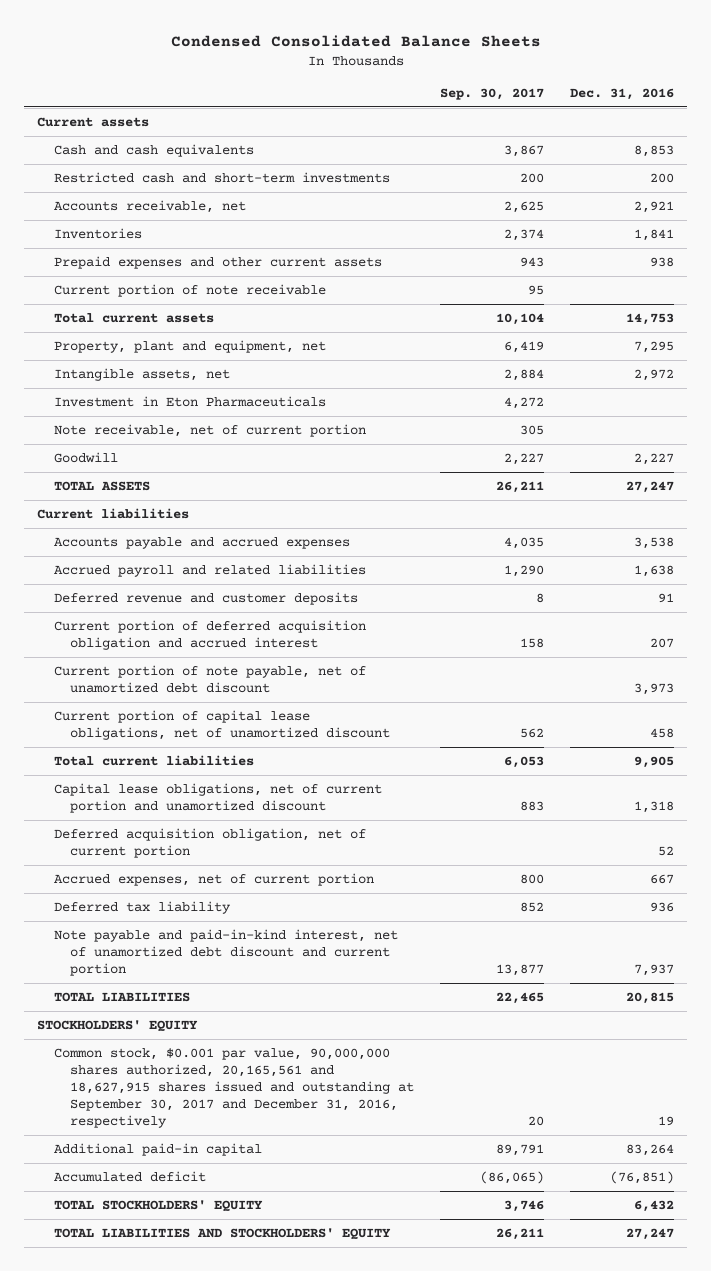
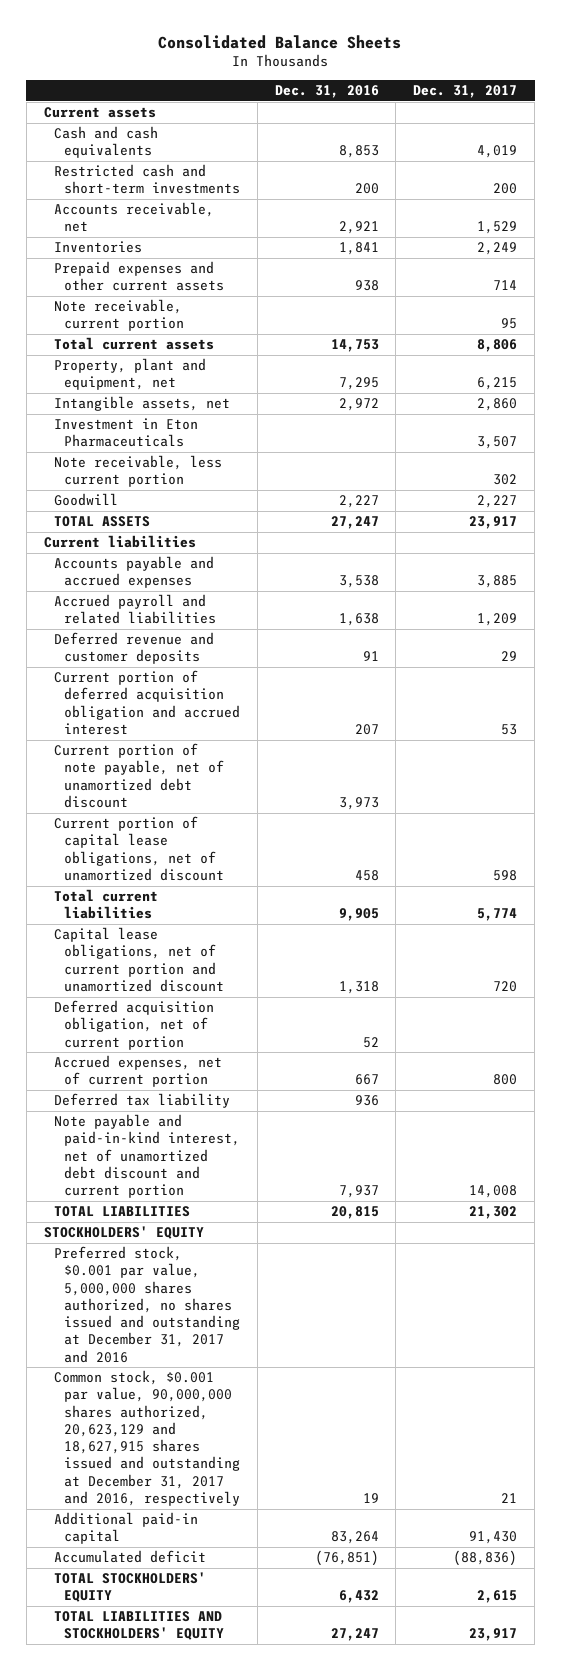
[170,35,541,48] Condensed Consolidated Balance Sheets -> [158,34,402,49] Consolidated Balance Sheets
[440,87,545,100] Sep. 30, 2017 -> none
none -> [413,85,518,99] Dec. 31, 2017
[53,283,326,297] Current portion of note receivable -> [53,299,184,332] Note receivable, current portion
[53,423,366,437] Note receivable, net of current portion -> [53,455,222,488] Note receivable, less current portion
none -> [53,1246,240,1363] Preferred stock, $0.001 par value, 5,000,000 shares authorized, no shares issued and outstanding at December 31, 2017 and 2016
[53,1047,415,1129] Common stock, $0.001 par value, 90,000,000 shares authorized, 20,165,561 and 18,627,915 shares issued and outstanding at September 30, 2017 and December 31, 2016, respectively -> [53,1370,240,1506] Common stock, $0.001 par value, 90,000,000 shares authorized, 20,623,129 and 18,627,915 shares issued and outstanding at December 31, 2017 and 2016, respectively

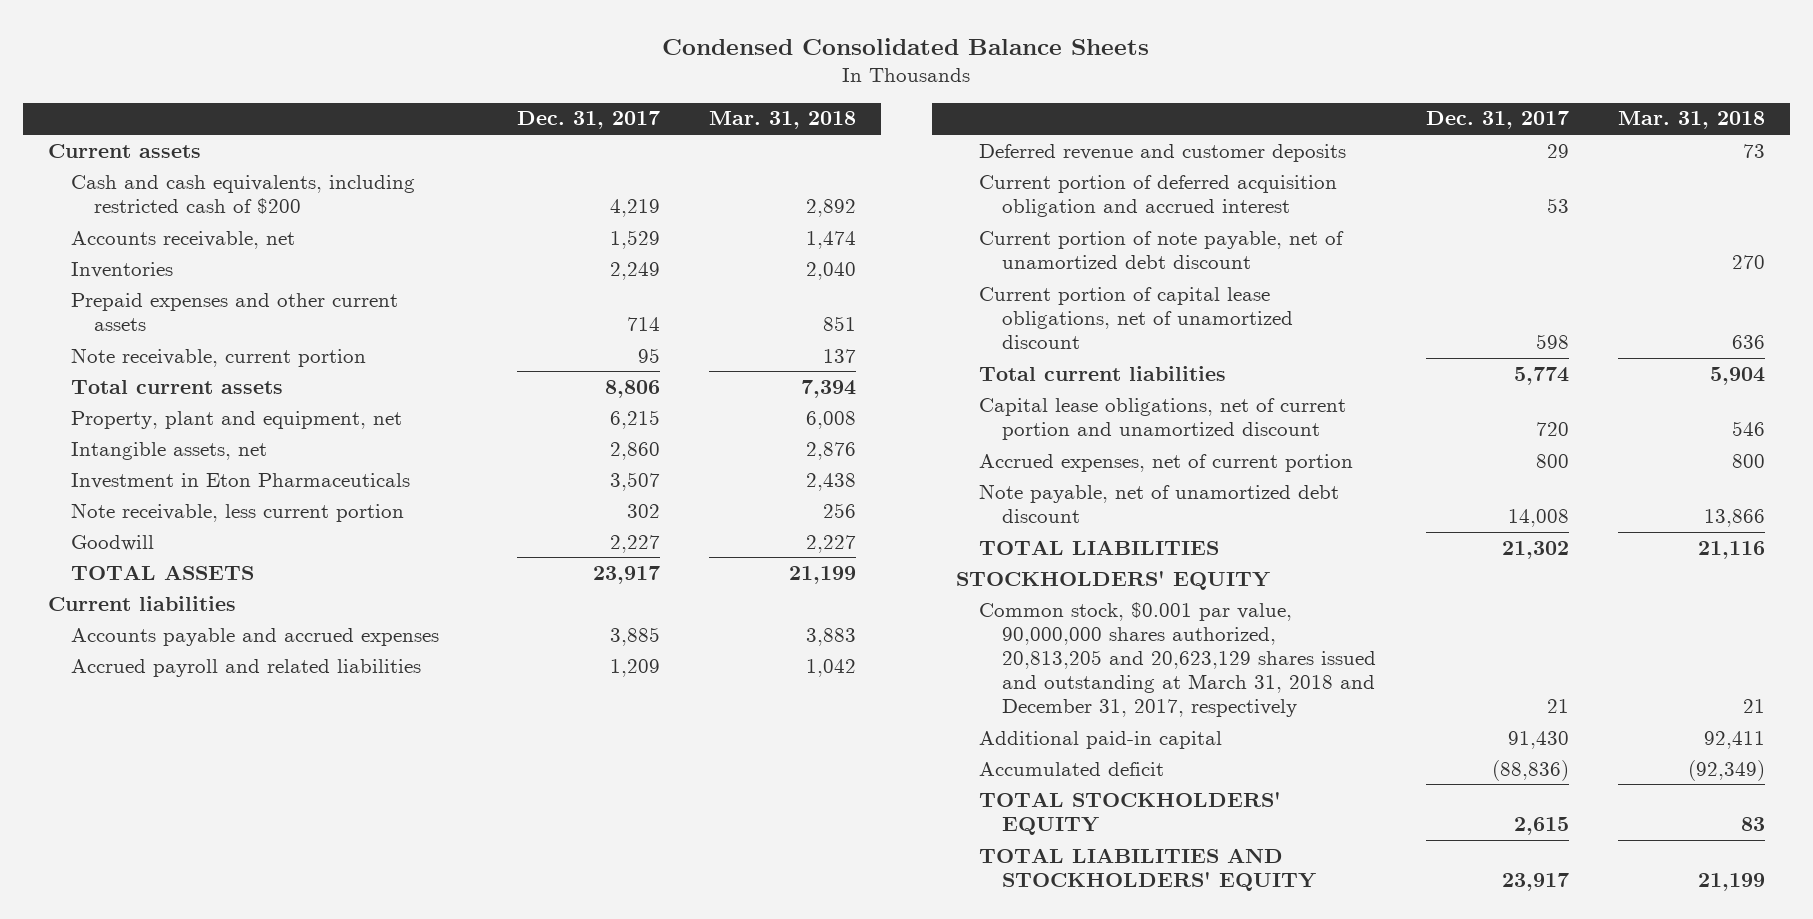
[158,34,402,49] Consolidated Balance Sheets -> [662,37,1150,55] Condensed Consolidated Balance Sheets
[274,85,379,99] Dec. 31, 2016 -> none
none -> [709,111,857,130] Mar. 31, 2018
[53,126,158,159] Cash and cash equivalents -> none
[53,164,240,195] Restricted cash and short-term investments -> none
none -> [70,174,415,214] Cash and cash equivalents, including restricted cash of $200
[53,1000,214,1050] Deferred acquisition obligation, net of current portion -> none
[53,1093,230,1109] Deferred tax liability -> none
[53,1114,240,1199] Note payable and paid-in-kind interest, net of unamortized debt discount and current portion -> [979,483,1340,523] Note payable, net of unamortized debt discount
[53,1246,240,1363] Preferred stock, $0.001 par value, 5,000,000 shares authorized, no shares issued and outstanding at December 31, 2017 and 2016 -> none
[53,1370,240,1506] Common stock, $0.001 par value, 90,000,000 shares authorized, 20,623,129 and 18,627,915 shares issued and outstanding at December 31, 2017 and 2016, respectively -> [979,601,1377,718] Common stock, $0.001 par value, 90,000,000 shares authorized, 20,813,205 and 20,623,129 shares issued and outstanding at March 31, 2018 and December 31, 2017, respectively

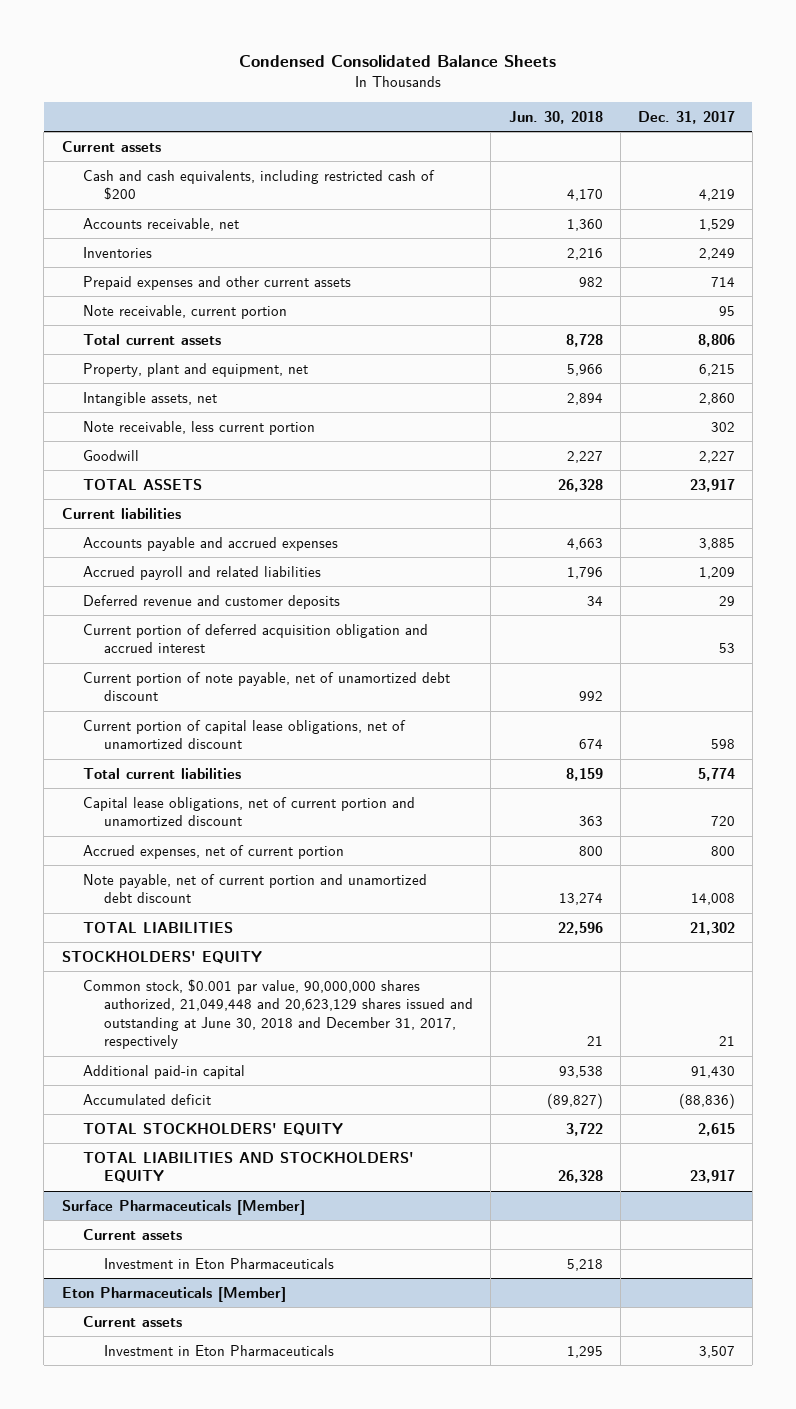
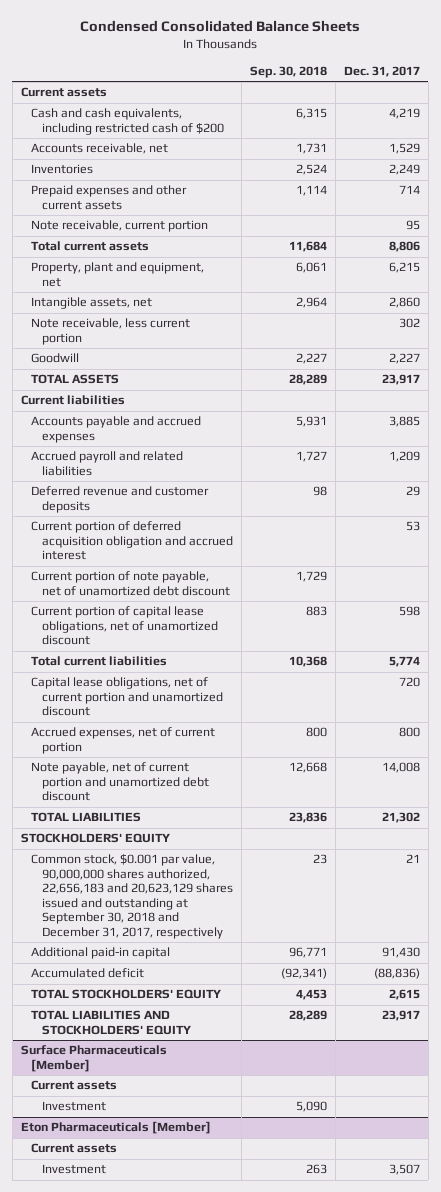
[508,111,603,125] Jun. 30, 2018 -> none
none -> [250,66,328,79] Sep. 30, 2018
[82,978,474,1050] Common stock, $0.001 par value, 90,000,000 shares authorized, 21,049,448 and 20,623,129 shares issued and outstanding at June 30, 2018 and December 31, 2017, respectively -> [31,854,234,939] Common stock, $0.001 par value, 90,000,000 shares authorized, 22,656,183 and 20,623,129 shares issued and outstanding at September 30, 2018 and December 31, 2017, respectively
[104,1257,335,1269] Investment in Eton Pharmaceuticals -> [42,1101,107,1112] Investment
[104,1344,335,1356] Investment in Eton Pharmaceuticals -> [42,1164,107,1175] Investment

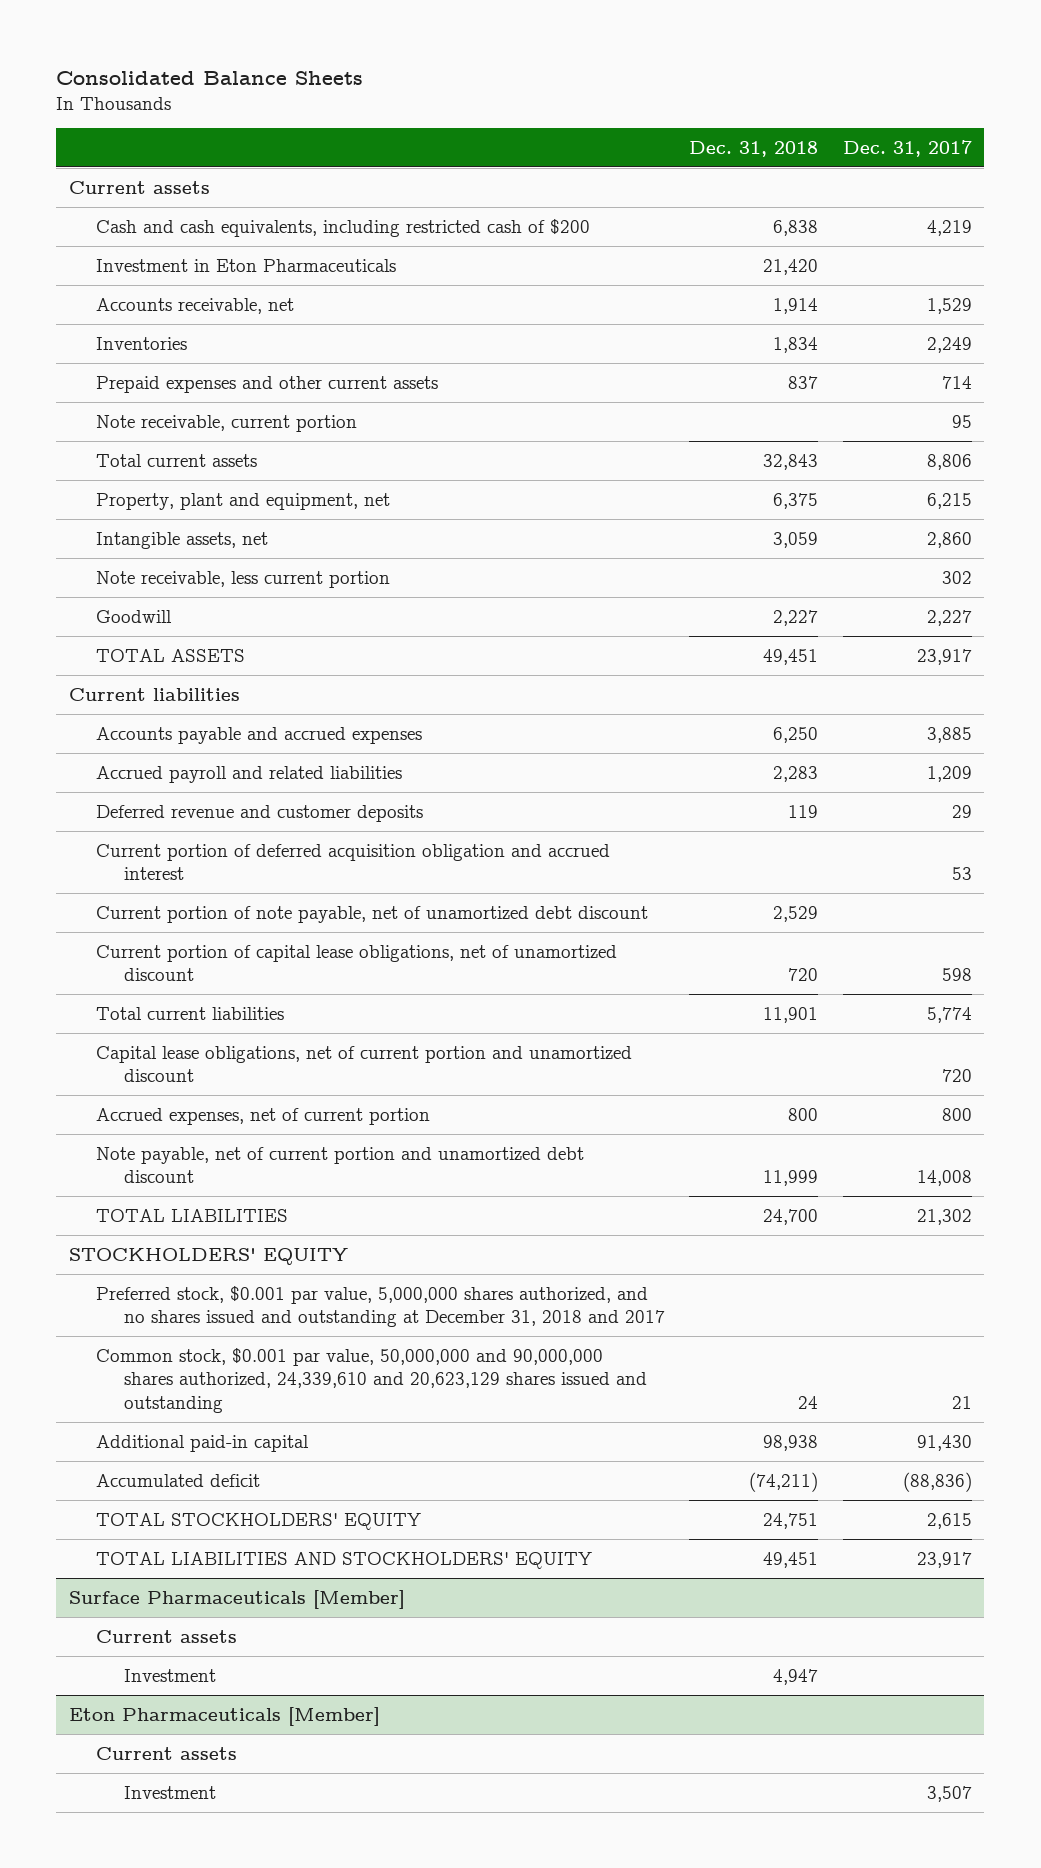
[80,20,361,33] Condensed Consolidated Balance Sheets -> [56,71,364,86] Consolidated Balance Sheets
[250,66,328,79] Sep. 30, 2018 -> none
none -> [689,141,819,158] Dec. 31, 2018
none -> [96,258,397,272] Investment in Eton Pharmaceuticals
none -> [96,1285,665,1328] Preferred stock, $0.001 par value, 5,000,000 shares authorized, and no shares issued and outstanding at December 31, 2018 and 2017
[31,854,234,939] Common stock, $0.001 par value, 90,000,000 shares authorized, 22,656,183 and 20,623,129 shares issued and outstanding at September 30, 2018 and December 31, 2017, respectively -> [96,1347,647,1414] Common stock, $0.001 par value, 50,000,000 and 90,000,000 shares authorized, 24,339,610 and 20,623,129 shares issued and outstanding

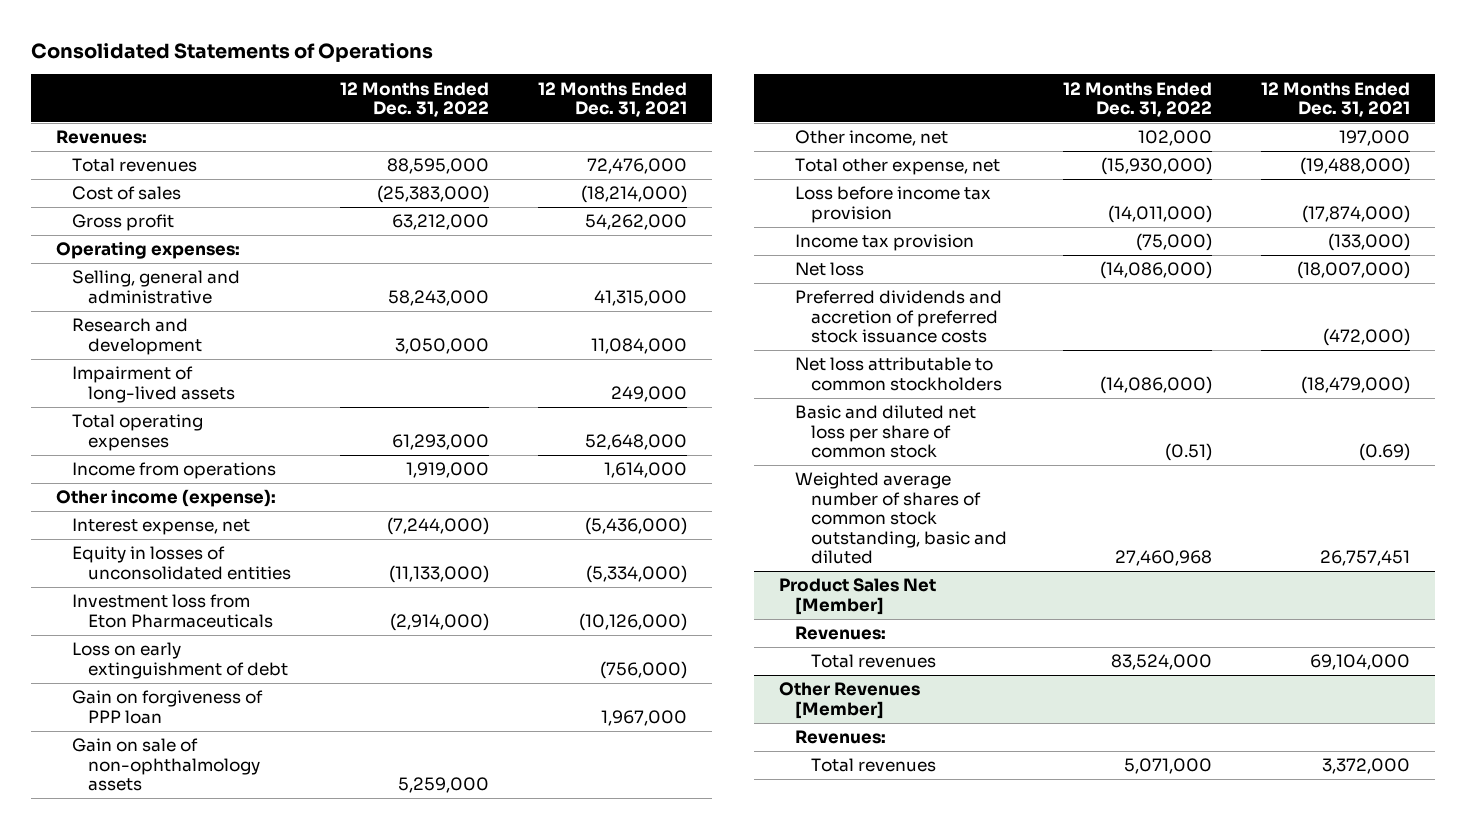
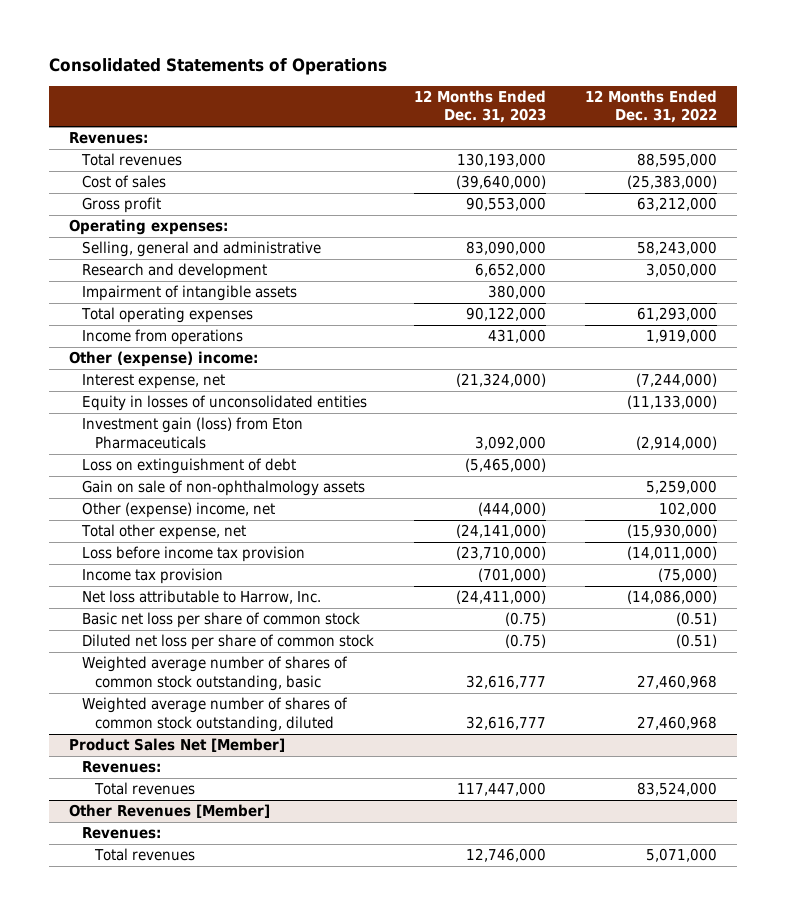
[538,81,688,118] 12 Months Ended Dec. 31, 2021 -> none
none -> [413,89,546,124] 12 Months Ended Dec. 31, 2023
[72,366,236,403] Impairment of long-lived assets -> [81,285,297,302] Impairment of intangible assets
[55,489,276,508] Other income (expense): -> [68,351,258,368] Other (expense) income:
[72,690,264,724] Gain on forgiveness of PPP loan -> none
[72,594,274,628] Investment loss from Eton Pharmaceuticals -> [81,417,303,449] Investment gain (loss) from Eton Pharmaceuticals
[72,642,289,679] Loss on early extinguishment of debt -> [81,458,296,475] Loss on extinguishment of debt
[794,130,948,147] Other income, net -> [81,502,275,519] Other (expense) income, net
[794,290,1002,344] Preferred dividends and accretion of preferred stock issuance costs -> none
[794,357,1003,391] Net loss attributable to common stockholders -> none
[794,262,864,277] Net loss -> [81,590,321,605] Net loss attributable to Harrow, Inc.
[794,405,976,459] Basic and diluted net loss per share of common stock -> [81,612,360,629] Basic net loss per share of common stock
none -> [81,634,374,651] Diluted net loss per share of common stock
[794,472,1008,565] Weighted average number of shares of common stock outstanding, basic and diluted -> [81,656,348,691] Weighted average number of shares of common stock outstanding, basic
none -> [81,697,348,732] Weighted average number of shares of common stock outstanding, diluted

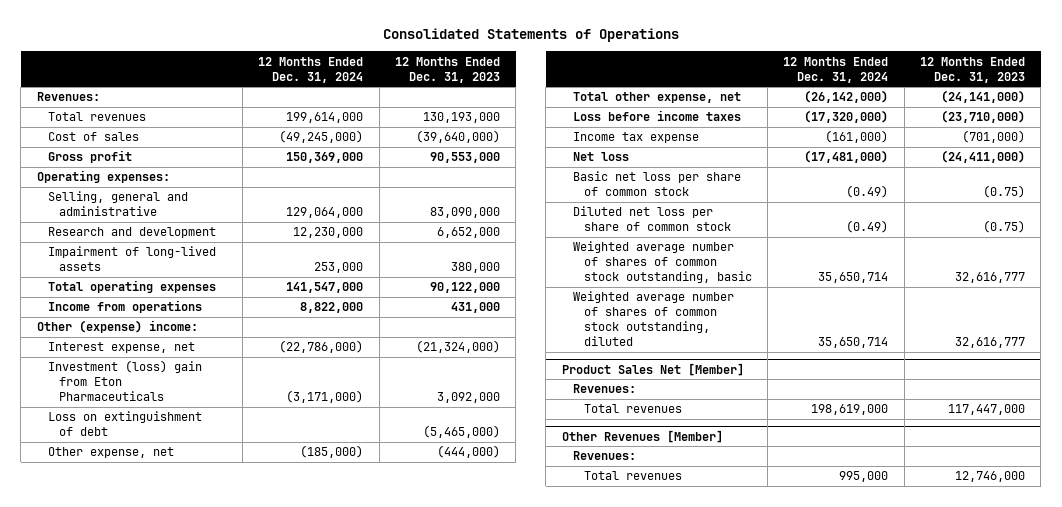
[585,89,718,124] 12 Months Ended Dec. 31, 2022 -> none
none -> [258,56,364,83] 12 Months Ended Dec. 31, 2024
[81,285,297,302] Impairment of intangible assets -> [47,246,216,272] Impairment of long-lived assets
[81,395,367,412] Equity in losses of unconsolidated entities -> none
[81,417,303,449] Investment gain (loss) from Eton Pharmaceuticals -> [47,360,202,402] Investment (loss) gain from Eton Pharmaceuticals
[81,480,365,497] Gain on sale of non-ophthalmology assets -> none
[81,502,275,519] Other (expense) income, net -> [47,447,174,459] Other expense, net
[81,546,305,563] Loss before income tax provision -> [572,110,741,122] Loss before income taxes
[81,568,223,585] Income tax provision -> [572,132,699,144] Income tax expense
[81,590,321,605] Net loss attributable to Harrow, Inc. -> [572,152,629,162] Net loss

